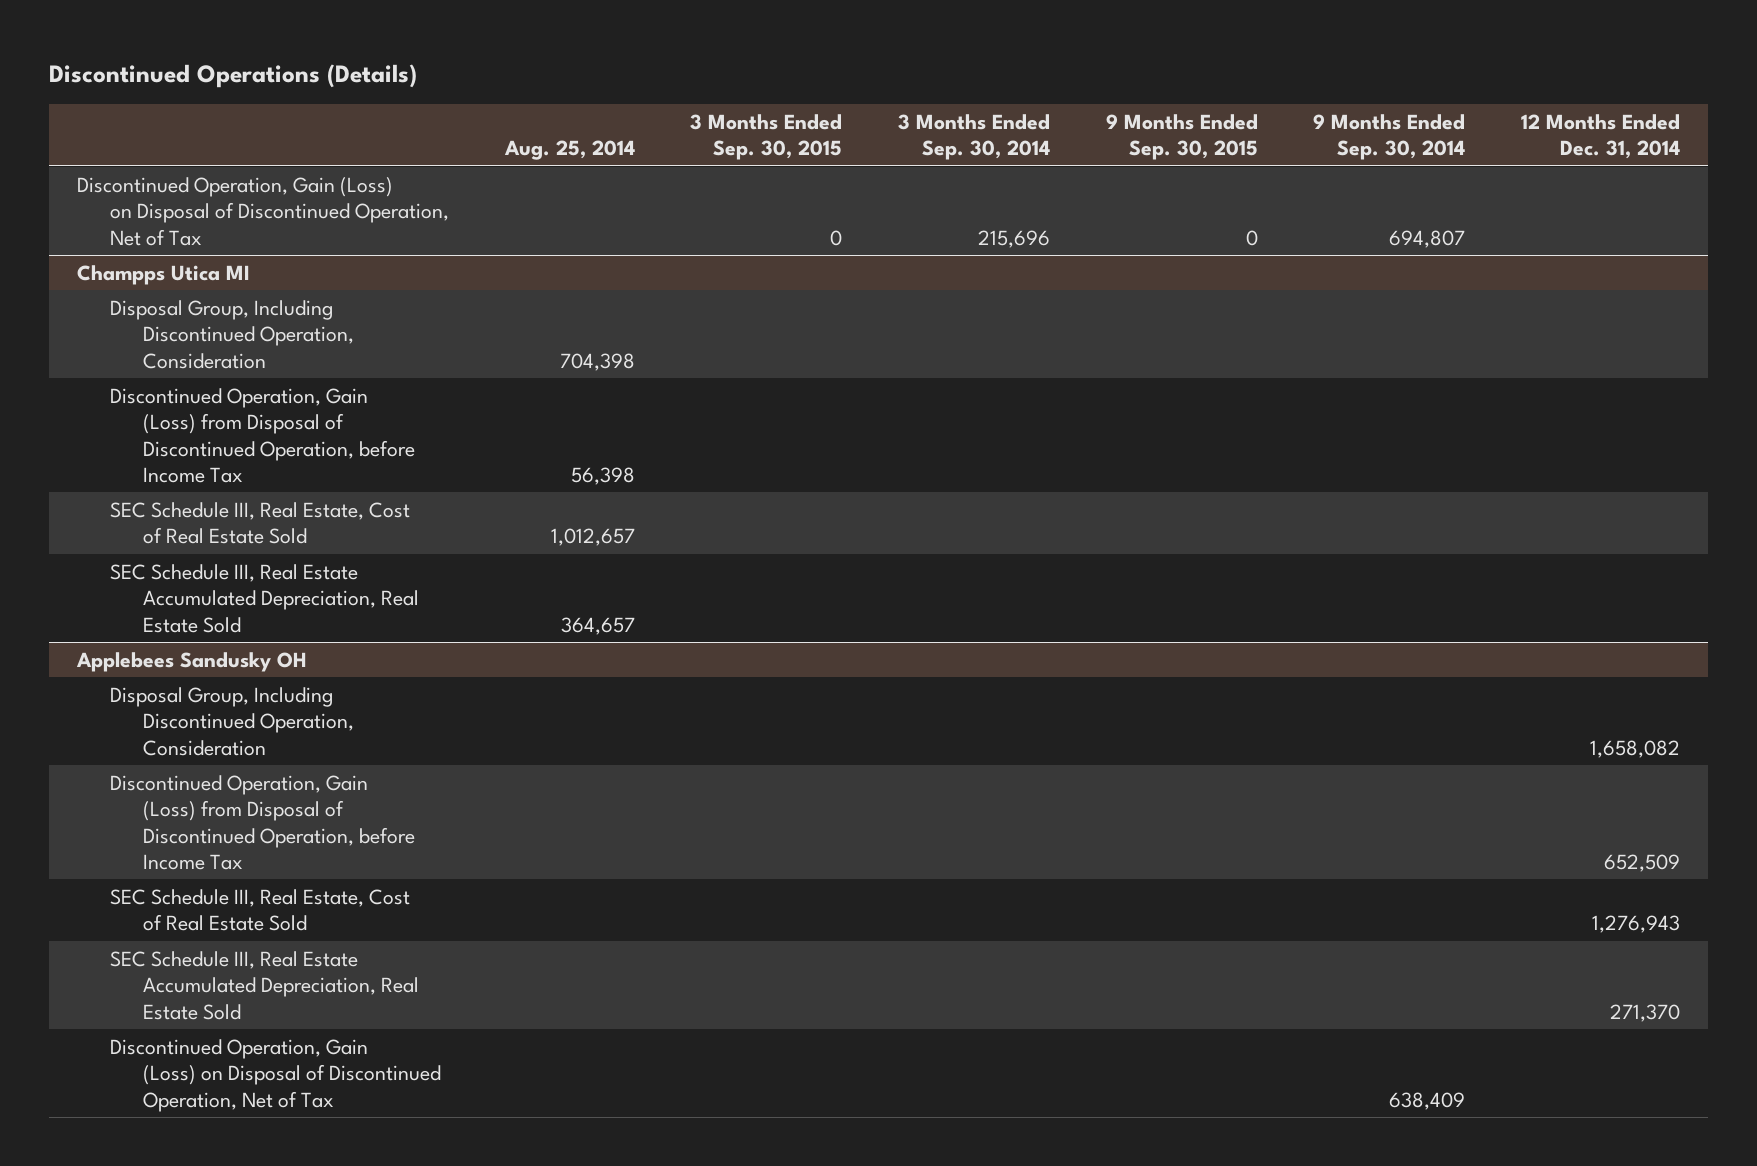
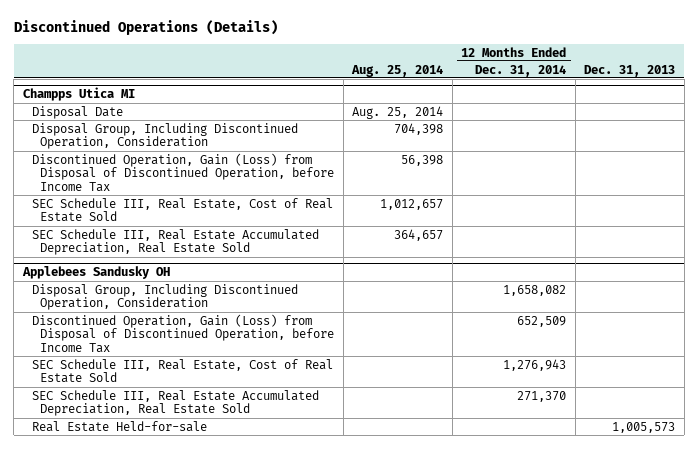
[690,114,843,161] 3 Months Ended Sep. 30, 2015 -> none
[898,114,1051,161] 3 Months Ended Sep. 30, 2014 -> none
[1105,114,1258,161] 9 Months Ended Sep. 30, 2015 -> none
[1313,114,1466,161] 9 Months Ended Sep. 30, 2014 -> none
none -> [584,64,676,77] Dec. 31, 2013
[76,176,449,246] Discontinued Operation, Gain (Loss) on Disposal of Discontinued Operation, Net of Tax -> none
none -> [31,105,123,119] Disposal Date
[109,1038,442,1112] Discontinued Operation, Gain (Loss) on Disposal of Discontinued Operation, Net of Tax -> none
none -> [31,420,207,432] Real Estate Held-for-sale

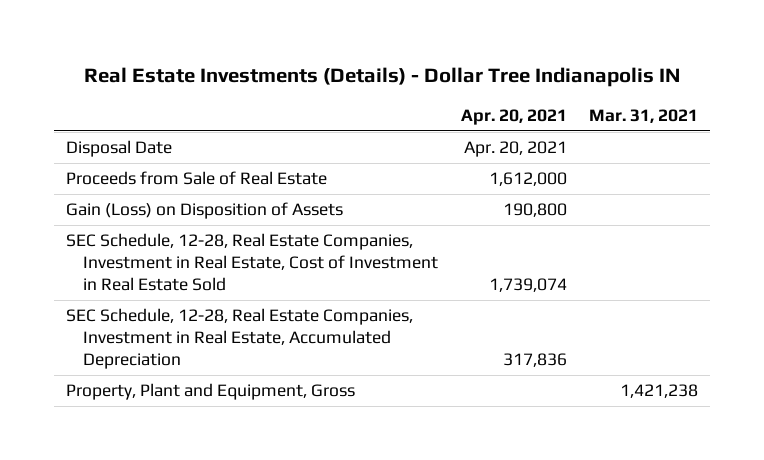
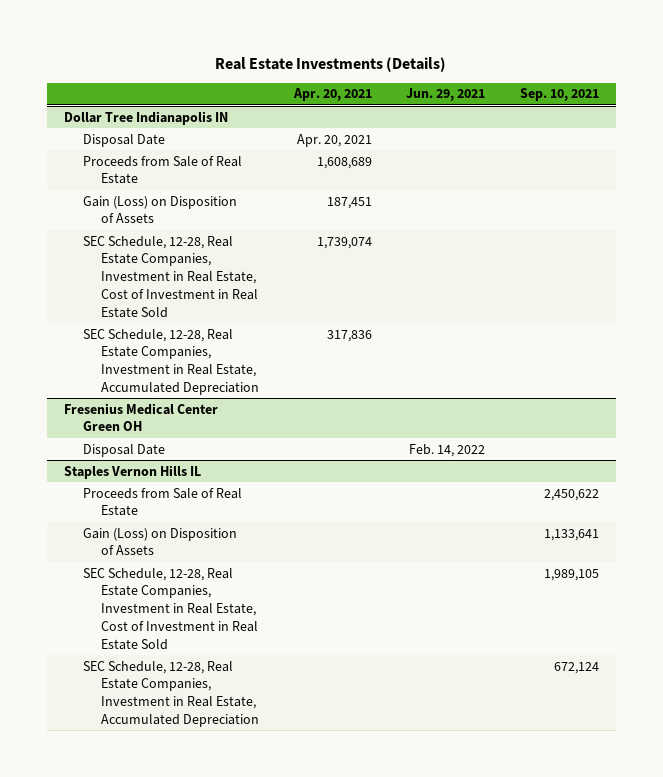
[83,67,680,88] Real Estate Investments (Details) - Dollar Tree Indianapolis IN -> [215,56,447,72] Real Estate Investments (Details)
[589,108,699,123] Mar. 31, 2021 -> none
none -> [406,88,486,102] Jun. 29, 2021
none -> [519,88,599,102] Sep. 10, 2021
none -> [64,110,229,125] Dollar Tree Indianapolis IN
[488,172,567,187] 1,612,000 -> [316,156,372,169] 1,608,689
[502,203,567,218] 190,800 -> [326,196,372,209] 187,451
[65,383,355,401] Property, Plant and Equipment, Gross -> none
none -> [64,402,219,432] Fresenius Medical Center Green OH
none -> [82,443,165,457] Disposal Date
none -> [64,464,202,479] Staples Vernon Hills IL
none -> [82,487,242,517] Proceeds from Sale of Real Estate
none -> [82,527,237,556] Gain (Loss) on Disposition of Assets
none -> [82,567,259,650] SEC Schedule, 12-28, Real Estate Companies, Investment in Real Estate, Cost of Investment in Real Estate Sold
none -> [82,660,260,727] SEC Schedule, 12-28, Real Estate Companies, Investment in Real Estate, Accumulated Depreciation

